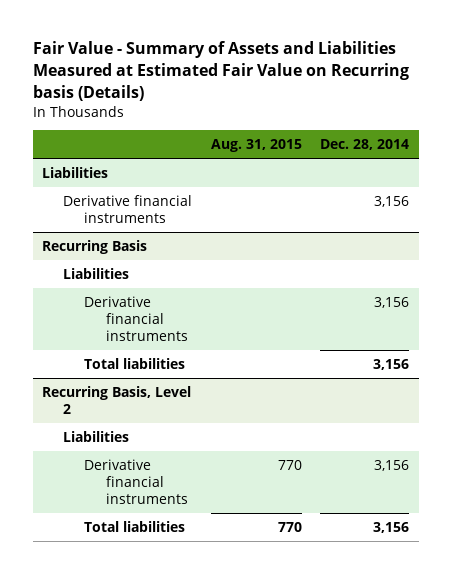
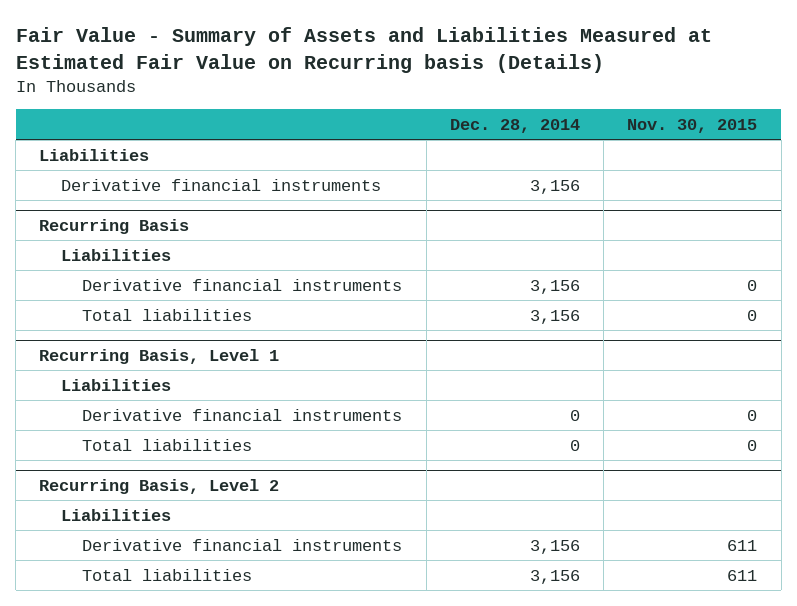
[210,139,302,153] Aug. 31, 2015 -> none
none -> [627,119,758,134] Nov. 30, 2015
none -> [39,348,280,364] Recurring Basis, Level 1
none -> [60,378,171,391] Liabilities
none -> [82,408,403,421] Derivative financial instruments
none -> [82,438,253,451] Total liabilities

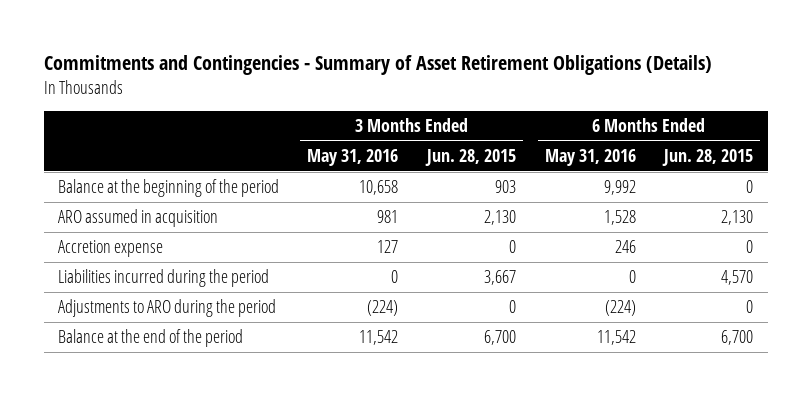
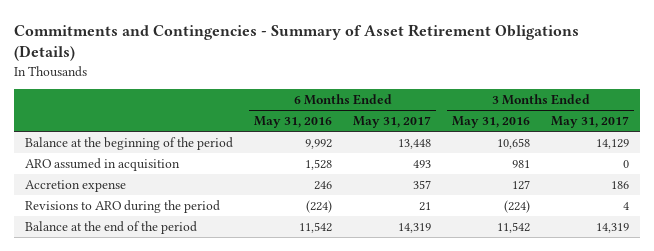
[425,148,517,166] Jun. 28, 2015 -> none
[662,148,754,166] Jun. 28, 2015 -> none
none -> [353,116,432,129] May 31, 2017
none -> [551,116,630,129] May 31, 2017
[57,268,269,287] Liabilities incurred during the period -> none
[57,298,276,317] Adjustments to ARO during the period -> [25,199,221,213] Revisions to ARO during the period

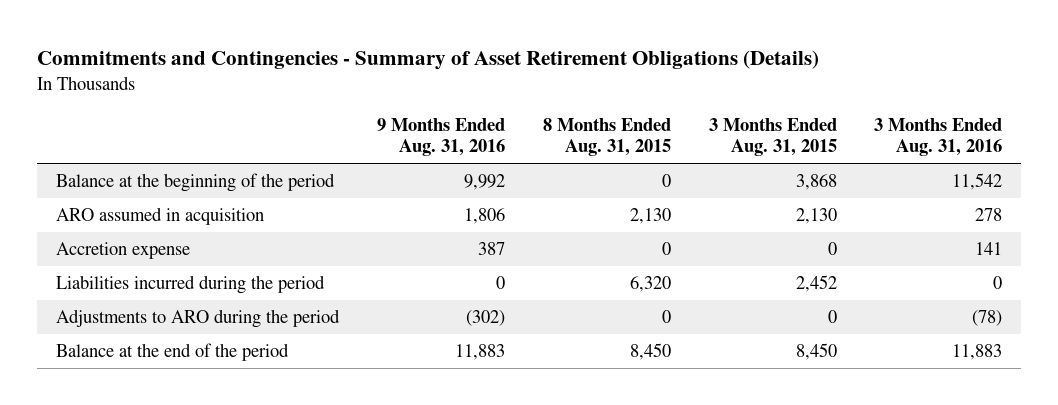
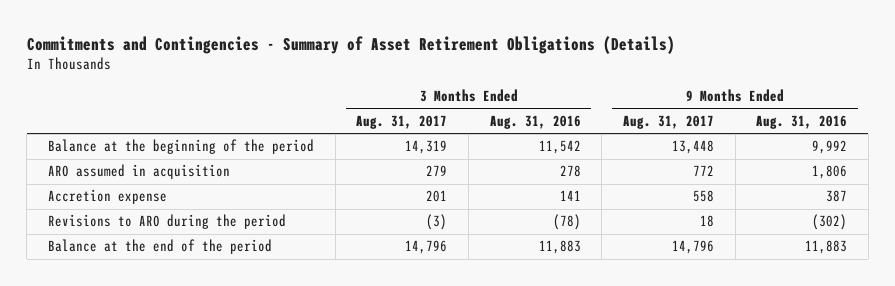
[542,118,671,157] 8 Months Ended Aug. 31, 2015 -> none
[708,118,837,157] 3 Months Ended Aug. 31, 2015 -> none
none -> [356,115,448,130] Aug. 31, 2017
none -> [623,115,715,130] Aug. 31, 2017
[55,274,325,294] Liabilities incurred during the period -> none
[55,308,340,328] Adjustments to ARO during the period -> [48,214,287,230] Revisions to ARO during the period

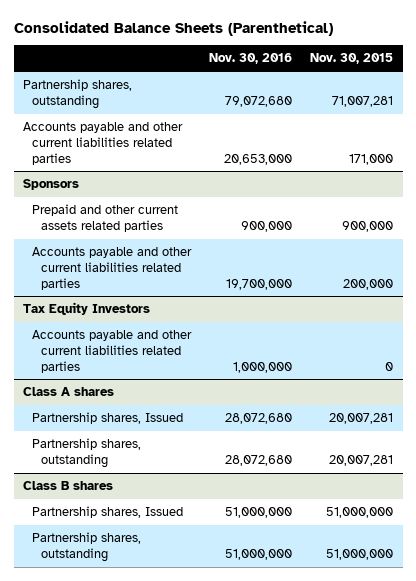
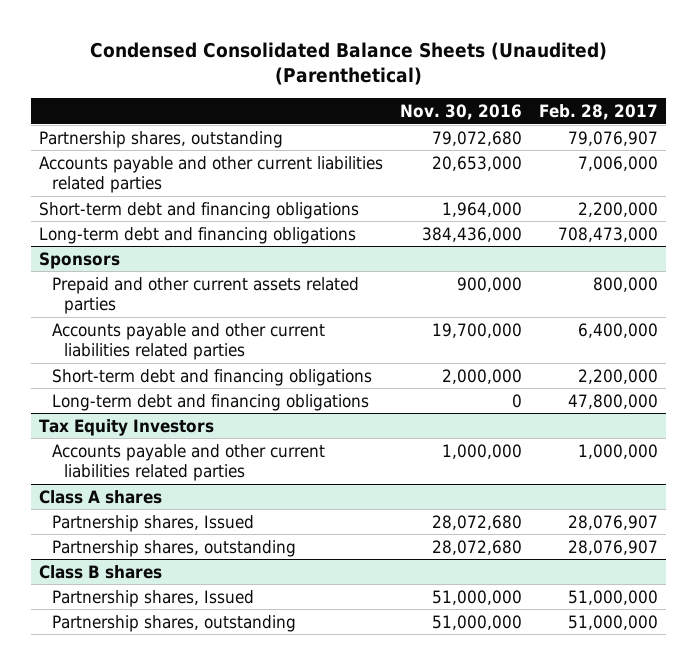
[13,20,333,36] Consolidated Balance Sheets (Parenthetical) -> [89,41,607,86] Condensed Consolidated Balance Sheets (Unaudited) (Parenthetical)
[310,53,394,65] Nov. 30, 2015 -> none
none -> [538,104,658,121] Feb. 28, 2017
none -> [39,201,360,219] Short-term debt and financing obligations
none -> [39,226,357,244] Long-term debt and financing obligations
none -> [51,368,372,386] Short-term debt and financing obligations
none -> [51,393,369,411] Long-term debt and financing obligations

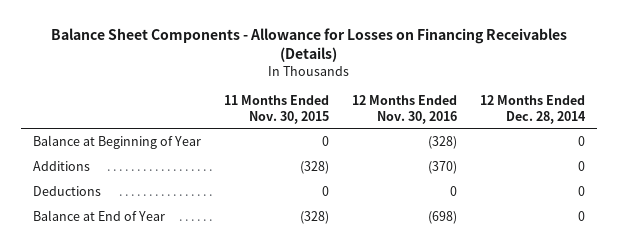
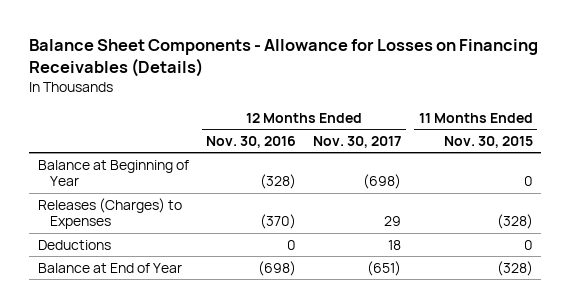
[480,95,587,124] 12 Months Ended Dec. 28, 2014 -> none
none -> [313,135,402,148] Nov. 30, 2017
[32,160,90,171] Additions -> [37,197,182,230] Releases (Charges) to Expenses

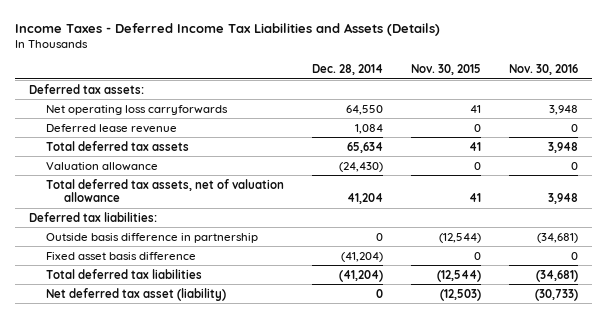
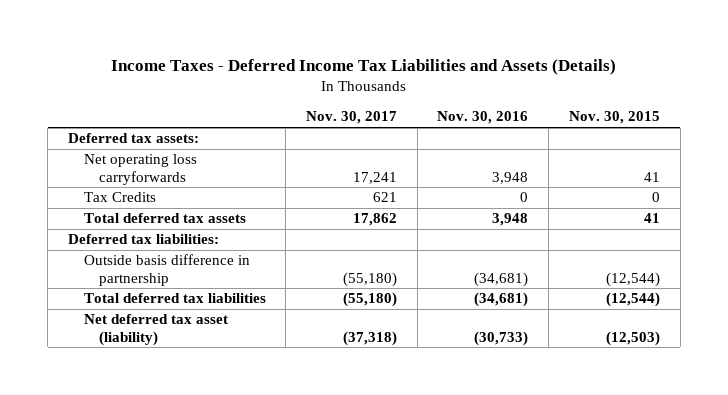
[312,64,384,76] Dec. 28, 2014 -> none
none -> [305,111,397,125] Nov. 30, 2017
[46,123,178,133] Deferred lease revenue -> none
none -> [83,192,156,203] Tax Credits
[46,161,159,171] Valuation allowance -> none
[46,178,285,203] Total deferred tax assets, net of valuation allowance -> none
[46,251,197,260] Fixed asset basis difference -> none

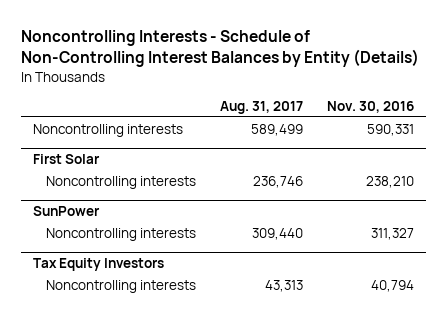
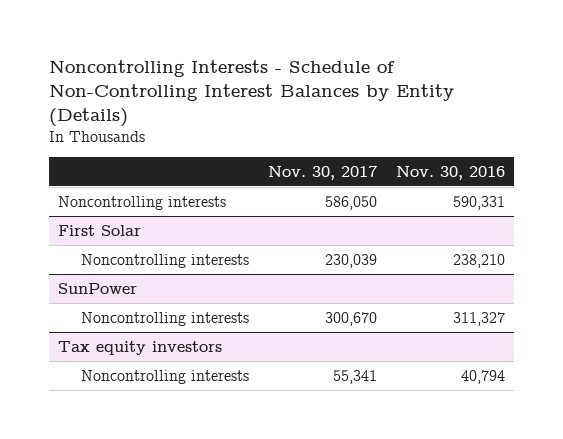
[220,101,304,115] Aug. 31, 2017 -> none
none -> [267,165,377,180] Nov. 30, 2017
[32,258,164,272] Tax Equity Investors -> [58,340,223,355] Tax equity investors

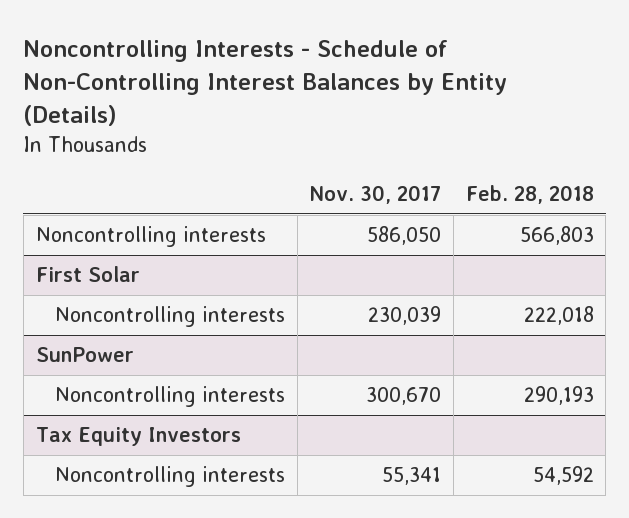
[395,165,505,180] Nov. 30, 2016 -> none
none -> [465,184,594,204] Feb. 28, 2018
[58,340,223,355] Tax equity investors -> [35,427,241,447] Tax Equity Investors

